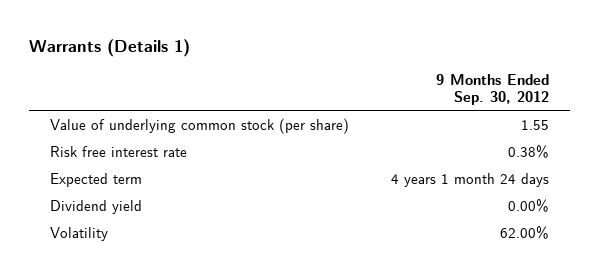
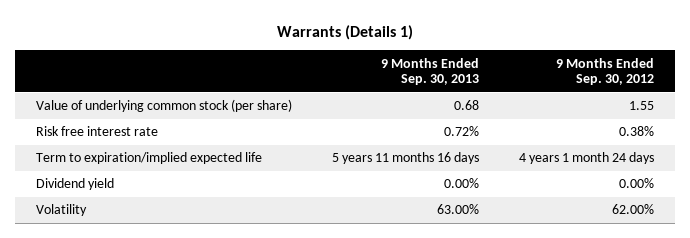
none -> [381,57,480,86] 9 Months Ended Sep. 30, 2013
[50,172,143,187] Expected term -> [35,152,262,165] Term to expiration/implied expected life

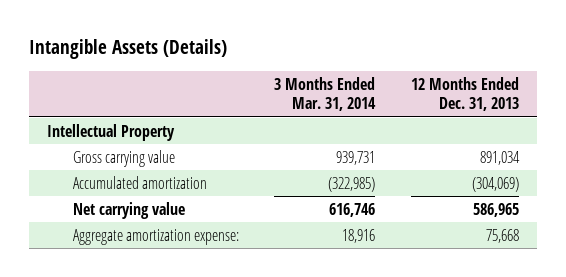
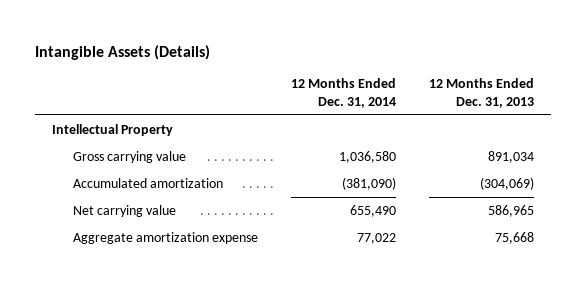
[274,76,377,112] 3 Months Ended Mar. 31, 2014 -> none
none -> [290,78,396,109] 12 Months Ended Dec. 31, 2014
[72,228,239,245] Aggregate amortization expense: -> [72,231,258,244] Aggregate amortization expense

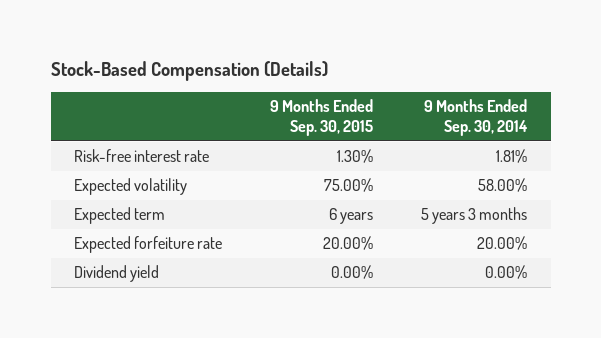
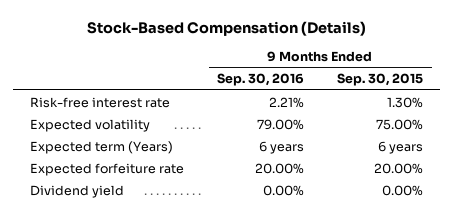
[423,99,528,137] 9 Months Ended Sep. 30, 2014 -> none
none -> [217,73,305,87] Sep. 30, 2016
[74,207,166,225] Expected term -> [30,140,174,154] Expected term (Years)

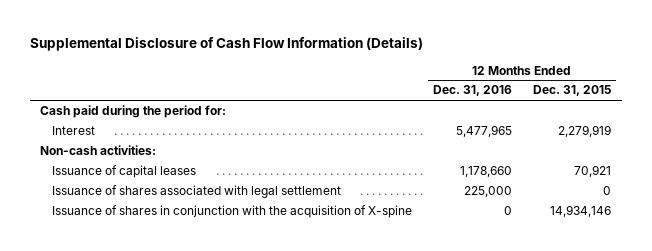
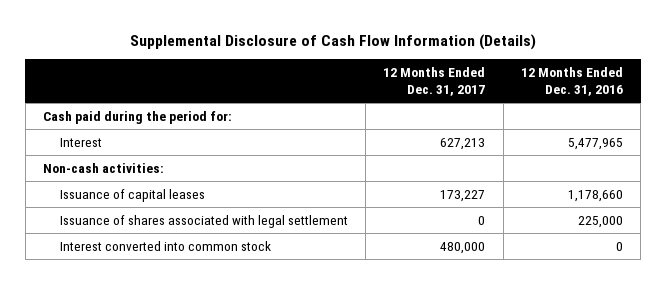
[533,85,612,97] Dec. 31, 2015 -> none
none -> [383,66,486,97] 12 Months Ended Dec. 31, 2017
[52,205,413,219] Issuance of shares in conjunction with the acquisition of X-spine -> [59,240,271,251] Interest converted into common stock

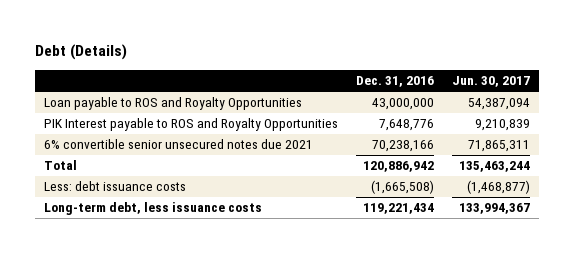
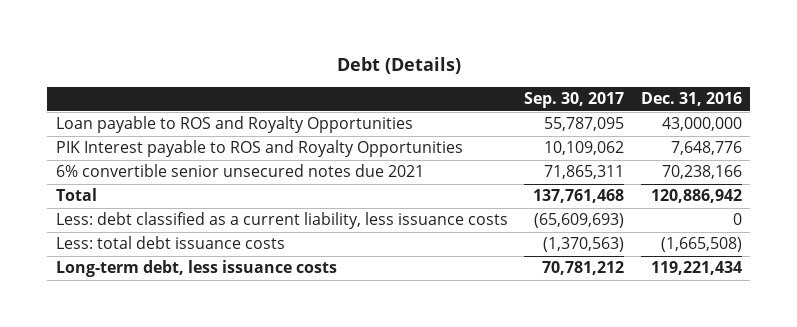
[452,76,531,88] Jun. 30, 2017 -> none
none -> [524,92,625,109] Sep. 30, 2017
none -> [55,212,508,230] Less: debt classified as a current liability, less issuance costs
[44,181,187,192] Less: debt issuance costs -> [55,236,285,250] Less: total debt issuance costs

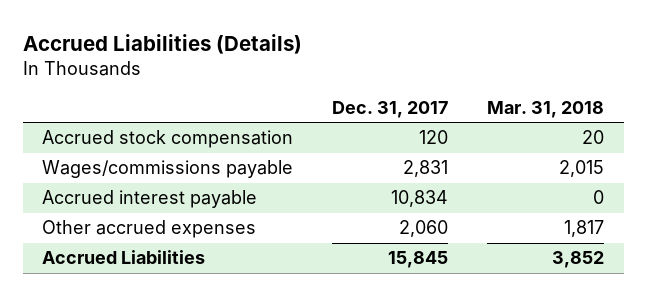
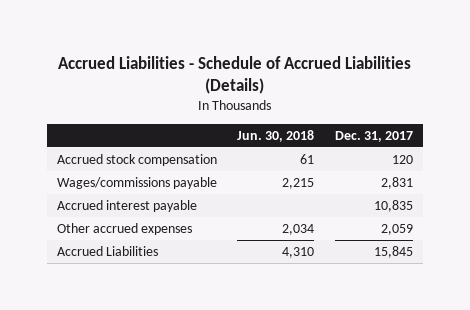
[22,33,302,54] Accrued Liabilities (Details) -> [57,55,411,94] Accrued Liabilities - Schedule of Accrued Liabilities (Details)
[487,100,605,118] Mar. 31, 2018 -> none
none -> [237,129,315,142] Jun. 30, 2018
[391,190,449,208] 10,834 -> [373,199,413,212] 10,835
[399,220,449,238] 2,060 -> [380,223,413,235] 2,059

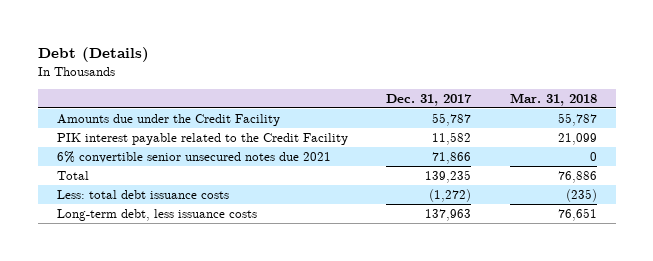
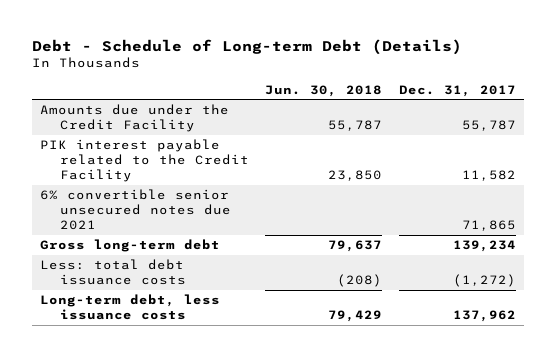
[37,46,149,62] Debt (Details) -> [32,38,463,55] Debt - Schedule of Long-term Debt (Details)
[509,92,597,106] Mar. 31, 2018 -> none
none -> [265,84,383,97] Jun. 30, 2018
[56,171,89,181] Total -> none
[432,152,472,165] 71,866 -> [462,219,517,231] 71,865
none -> [40,239,221,253] Gross long-term debt
[425,209,472,222] 137,963 -> [453,310,517,323] 137,962

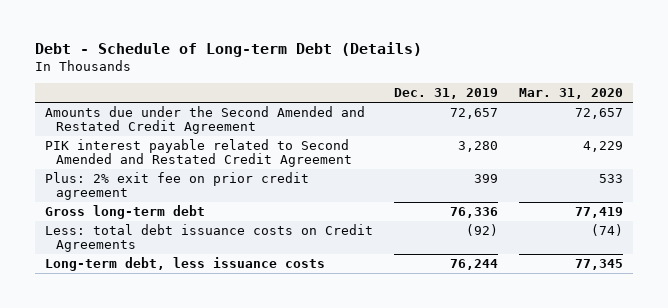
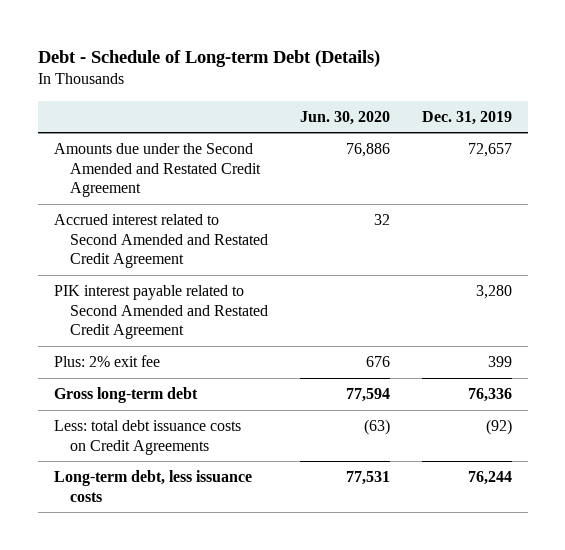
[519,88,624,100] Mar. 31, 2020 -> none
none -> [299,110,390,125] Jun. 30, 2020
none -> [53,214,268,269] Accrued interest related to Second Amended and Restated Credit Agreement
[45,171,310,201] Plus: 2% exit fee on prior credit agreement -> [53,355,160,368] Plus: 2% exit fee

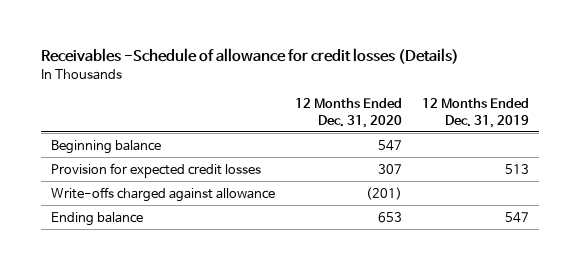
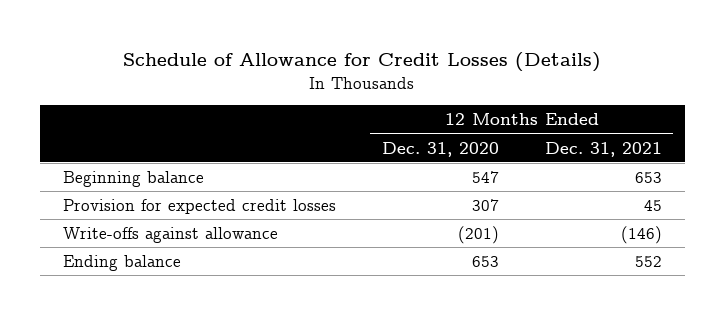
[41,48,460,65] Receivables -Schedule of allowance for credit losses (Details) -> [123,52,602,73] Schedule of Allowance for Credit Losses (Details)
[421,98,529,128] 12 Months Ended Dec. 31, 2019 -> none
none -> [544,141,662,157] Dec. 31, 2021
[50,186,275,202] Write-offs charged against allowance -> [62,226,278,243] Write-offs against allowance

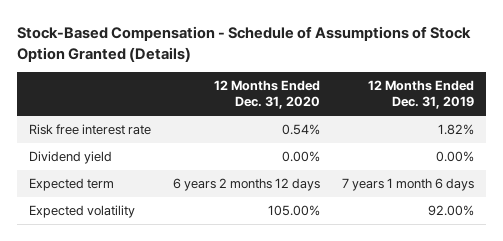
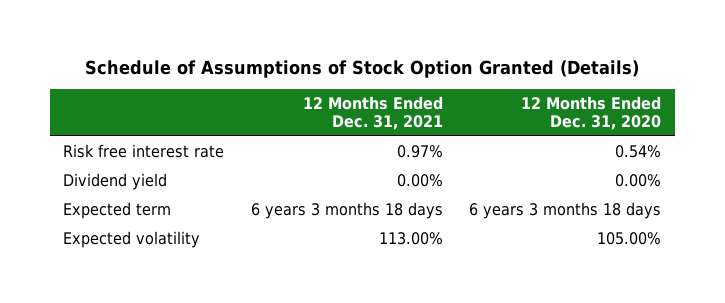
[17,26,472,62] Stock-Based Compensation - Schedule of Assumptions of Stock Option Granted (Details) -> [85,59,640,78] Schedule of Assumptions of Stock Option Granted (Details)
[368,79,475,110] 12 Months Ended Dec. 31, 2019 -> none
none -> [302,96,443,130] 12 Months Ended Dec. 31, 2021
[173,178,321,192] 6 years 2 months 12 days -> [469,201,662,219] 6 years 3 months 18 days

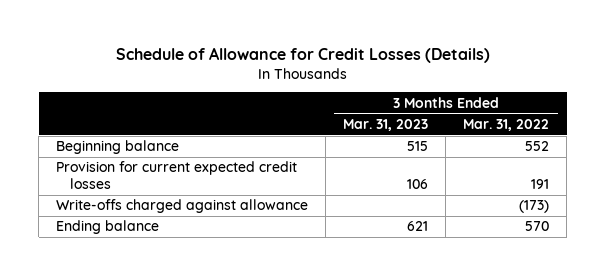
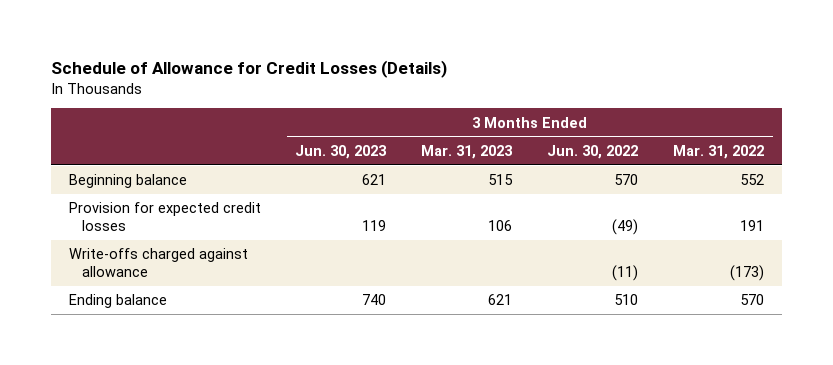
none -> [295,144,388,159] Jun. 30, 2023
none -> [547,144,639,159] Jun. 30, 2022
[56,161,298,190] Provision for current expected credit losses -> [68,202,261,231] Provision for expected credit losses

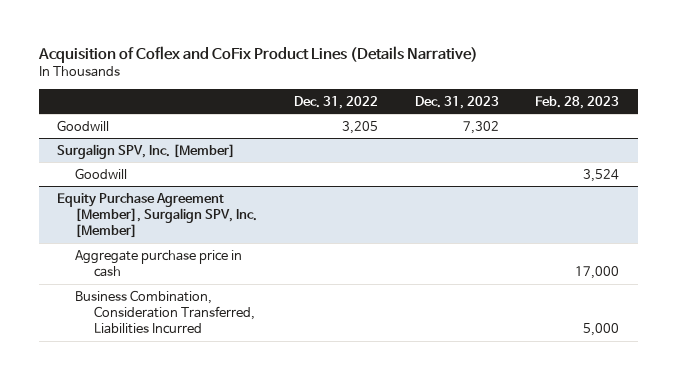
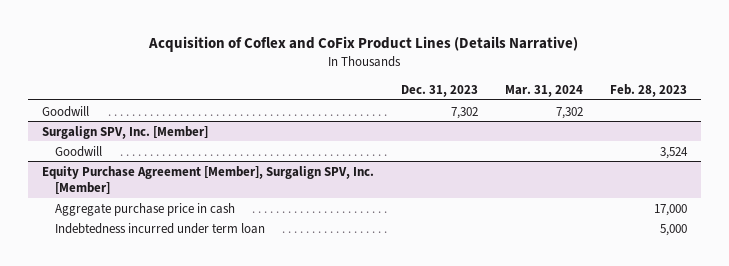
[294,95,379,109] Dec. 31, 2022 -> none
none -> [505,84,584,97] Mar. 31, 2024
[75,289,256,335] Business Combination, Consideration Transferred, Liabilities Incurred -> [55,222,266,234] Indebtedness incurred under term loan

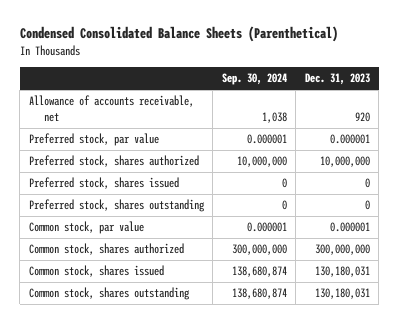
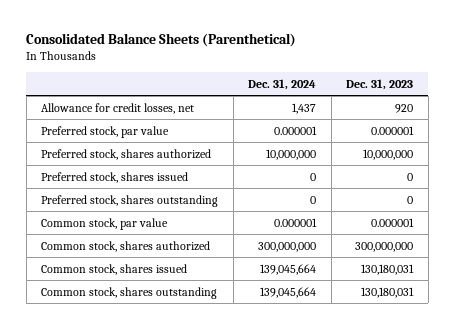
[19,26,338,43] Condensed Consolidated Balance Sheets (Parenthetical) -> [26,33,297,48] Consolidated Balance Sheets (Parenthetical)
[221,73,287,86] Sep. 30, 2024 -> none
none -> [248,78,317,90] Dec. 31, 2024
[28,95,194,122] Allowance of accounts receivable, net -> none
none -> [41,102,195,114] Allowance for credit losses, net

